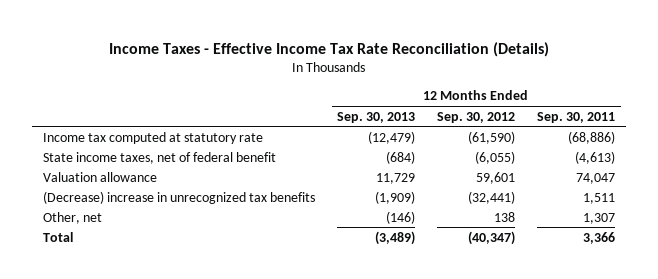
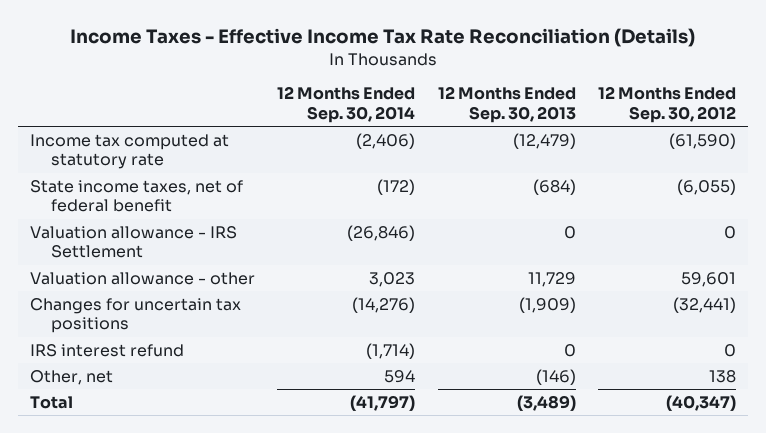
[537,111,616,123] Sep. 30, 2011 -> none
none -> [277,86,416,123] 12 Months Ended Sep. 30, 2014
none -> [29,225,237,259] Valuation allowance - IRS Settlement
[43,171,158,182] Valuation allowance -> [29,271,255,285] Valuation allowance - other
[43,190,316,204] (Decrease) increase in unrecognized tax benefits -> [29,297,241,334] Changes for uncertain tax positions
none -> [29,343,184,357] IRS interest refund

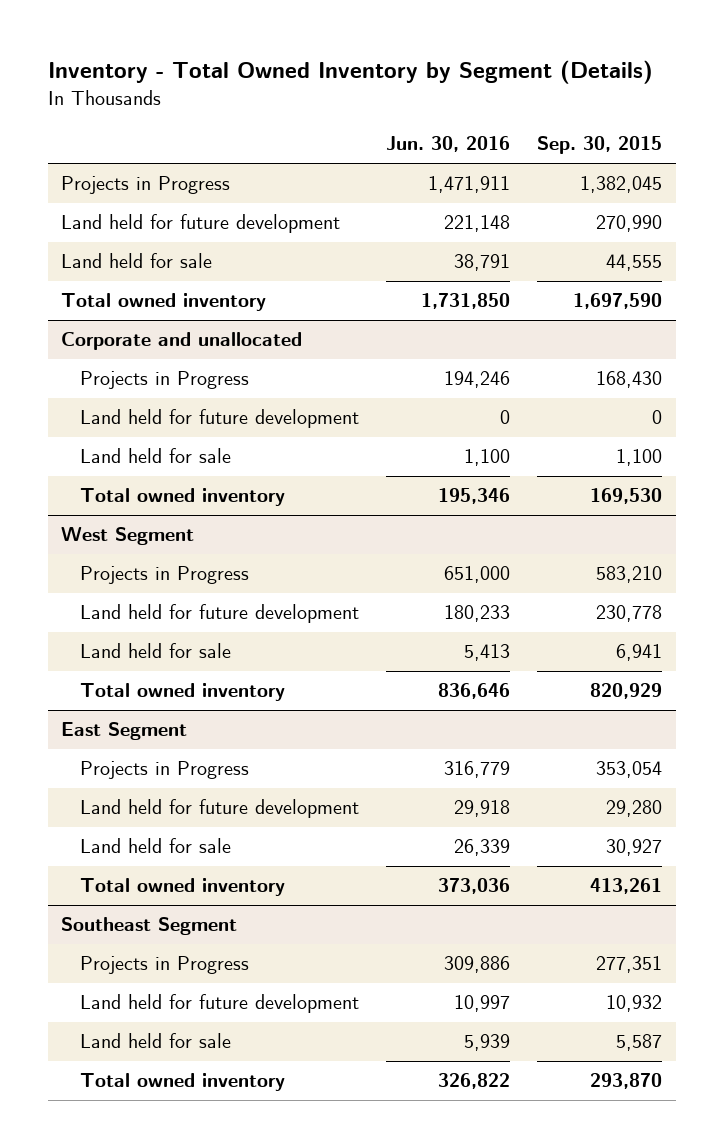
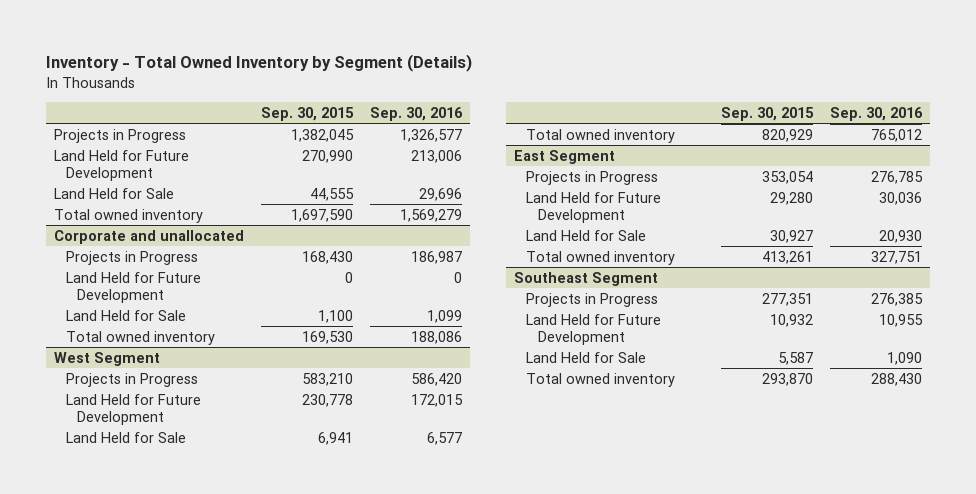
[386,136,511,153] Jun. 30, 2016 -> none
none -> [369,106,463,121] Sep. 30, 2016
[61,214,341,234] Land held for future development -> [54,149,190,181] Land Held for Future Development
[61,253,213,269] Land held for sale -> [54,187,175,199] Land Held for Sale
[80,409,360,429] Land held for future development -> [65,271,201,303] Land Held for Future Development
[80,448,232,464] Land held for sale -> [65,309,186,321] Land Held for Sale
[80,604,360,624] Land held for future development -> [65,393,201,425] Land Held for Future Development
[80,643,232,659] Land held for sale -> [65,431,186,443] Land Held for Sale
[80,799,360,819] Land held for future development -> [525,191,661,223] Land Held for Future Development
[80,838,232,854] Land held for sale -> [525,229,646,241] Land Held for Sale
[80,994,360,1014] Land held for future development -> [525,313,661,345] Land Held for Future Development
[80,1033,232,1049] Land held for sale -> [525,351,646,363] Land Held for Sale

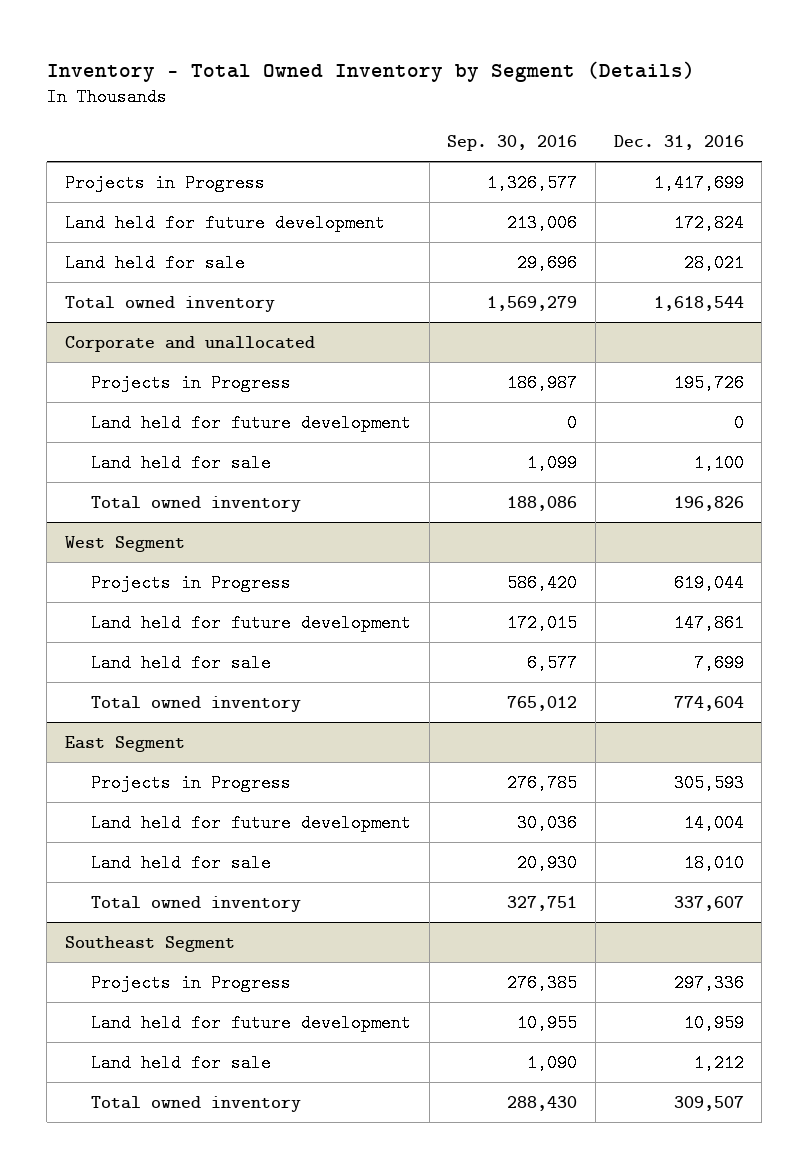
[260,106,354,121] Sep. 30, 2015 -> none
none -> [613,135,744,151] Dec. 31, 2016
[54,149,190,181] Land Held for Future Development -> [65,213,386,232] Land held for future development
[54,187,175,199] Land Held for Sale -> [65,253,246,272] Land held for sale
[65,271,201,303] Land Held for Future Development -> [91,413,412,432] Land held for future development
[65,309,186,321] Land Held for Sale -> [91,453,272,472] Land held for sale
[65,393,201,425] Land Held for Future Development -> [91,613,412,632] Land held for future development
[65,431,186,443] Land Held for Sale -> [91,653,272,672] Land held for sale
[525,191,661,223] Land Held for Future Development -> [91,813,412,832] Land held for future development
[525,229,646,241] Land Held for Sale -> [91,853,272,872] Land held for sale
[525,313,661,345] Land Held for Future Development -> [91,1013,412,1032] Land held for future development
[525,351,646,363] Land Held for Sale -> [91,1053,272,1072] Land held for sale

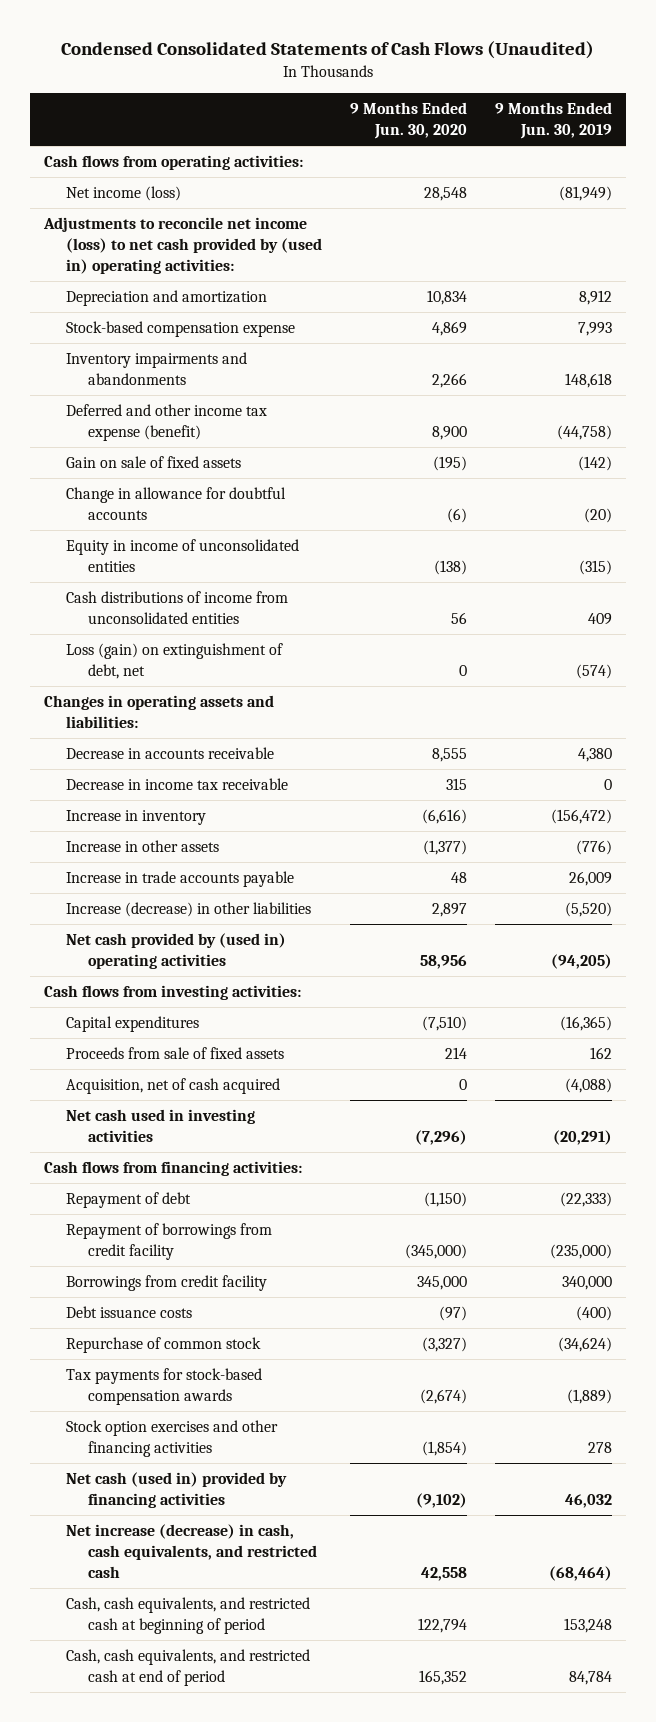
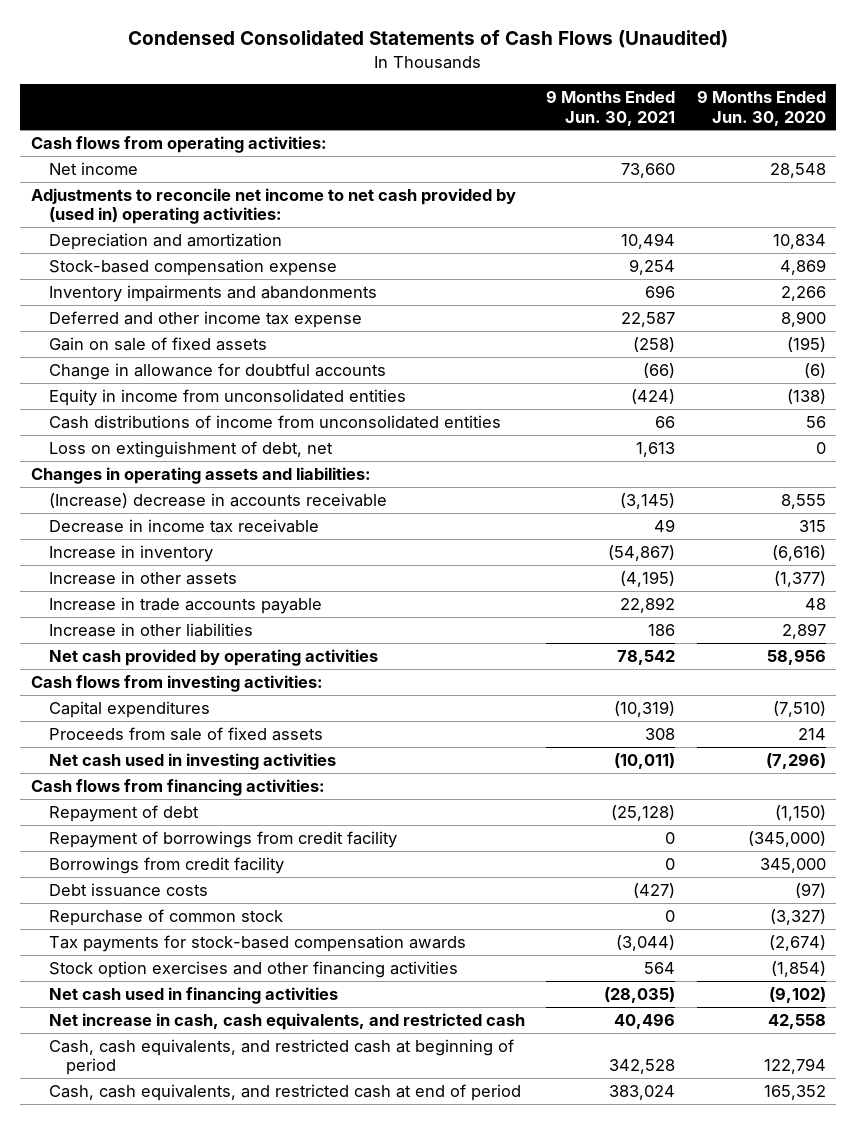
[494,101,612,139] 9 Months Ended Jun. 30, 2019 -> none
none -> [546,90,676,126] 9 Months Ended Jun. 30, 2021
[66,186,182,202] Net income (loss) -> [48,161,138,175] Net income
[42,217,323,274] Adjustments to reconcile net income (loss) to net cash provided by (used in) operating activities: -> [30,187,516,225] Adjustments to reconcile net income to net cash provided by (used in) operating activities:
[66,404,268,442] Deferred and other income tax expense (benefit) -> [48,310,362,328] Deferred and other income tax expense
[66,539,300,573] Equity in income of unconsolidated entities -> [48,388,406,406] Equity in income from unconsolidated entities
[66,643,284,680] Loss (gain) on extinguishment of debt, net -> [48,440,333,458] Loss on extinguishment of debt, net
[66,747,275,760] Decrease in accounts receivable -> [48,492,387,508] (Increase) decrease in accounts receivable
[66,902,312,918] Increase (decrease) in other liabilities -> [48,622,253,637] Increase in other liabilities
[66,933,287,970] Net cash provided by (used in) operating activities -> [48,648,378,666] Net cash provided by operating activities
[66,1078,281,1095] Acquisition, net of cash acquired -> none
[66,1472,288,1509] Net cash (used in) provided by financing activities -> [48,986,338,1004] Net cash used in financing activities
[66,1524,318,1578] Net increase (decrease) in cash, cash equivalents, and restricted cash -> [48,1012,525,1030] Net increase in cash, cash equivalents, and restricted cash

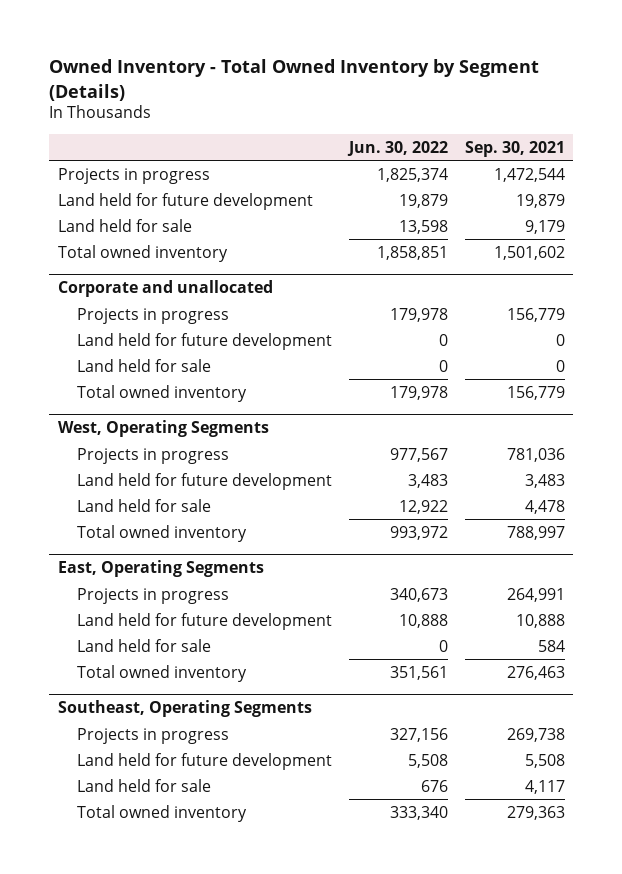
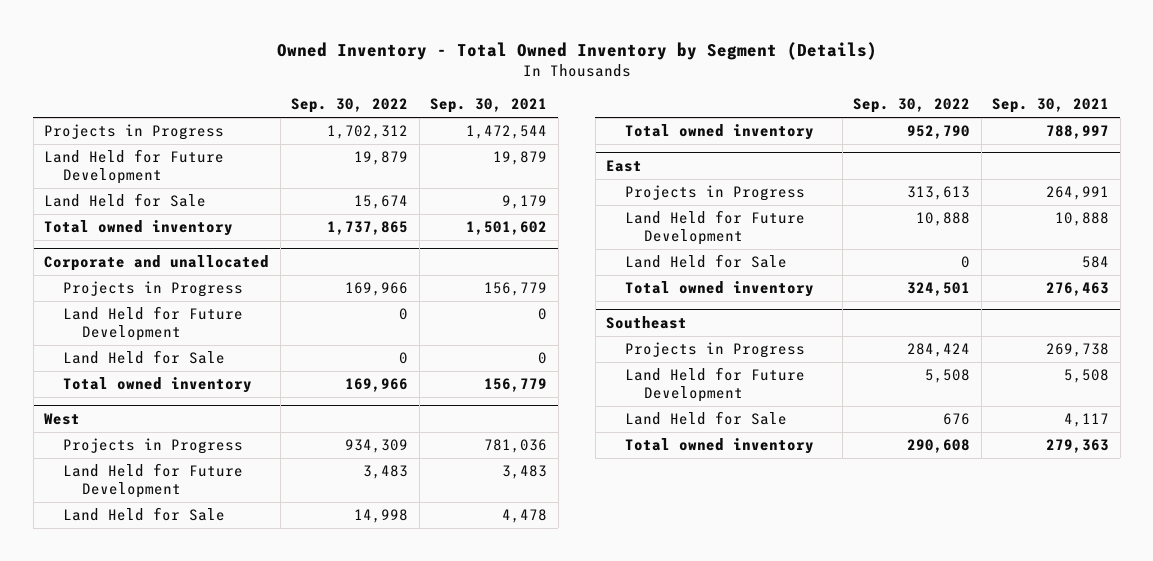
[346,140,448,156] Jun. 30, 2022 -> none
none -> [291,98,409,114] Sep. 30, 2022
[57,167,210,184] Projects in progress -> [44,124,225,141] Projects in Progress
[57,192,313,210] Land held for future development -> [44,149,225,184] Land Held for Future Development
[57,218,192,232] Land held for sale -> [44,193,207,208] Land Held for Sale
[77,307,230,324] Projects in progress -> [63,281,244,298] Projects in Progress
[77,332,333,350] Land held for future development -> [63,306,244,341] Land Held for Future Development
[77,358,212,372] Land held for sale -> [63,350,226,365] Land Held for Sale
[57,419,269,437] West, Operating Segments -> none
none -> [44,413,81,426] West
[77,447,230,464] Projects in progress -> [63,438,244,455] Projects in Progress
[77,472,333,490] Land held for future development -> [63,463,244,498] Land Held for Future Development
[77,498,212,512] Land held for sale -> [63,507,226,522] Land Held for Sale
[57,559,264,577] East, Operating Segments -> none
none -> [606,160,643,173] East
[77,587,230,604] Projects in progress -> [625,185,806,202] Projects in Progress
[77,612,333,630] Land held for future development -> [625,210,806,245] Land Held for Future Development
[77,638,212,652] Land held for sale -> [625,254,788,269] Land Held for Sale
[57,699,312,717] Southeast, Operating Segments -> none
none -> [606,316,688,330] Southeast
[77,727,230,744] Projects in progress -> [625,342,806,359] Projects in Progress
[77,752,333,770] Land held for future development -> [625,367,806,402] Land Held for Future Development
[77,778,212,792] Land held for sale -> [625,411,788,426] Land Held for Sale

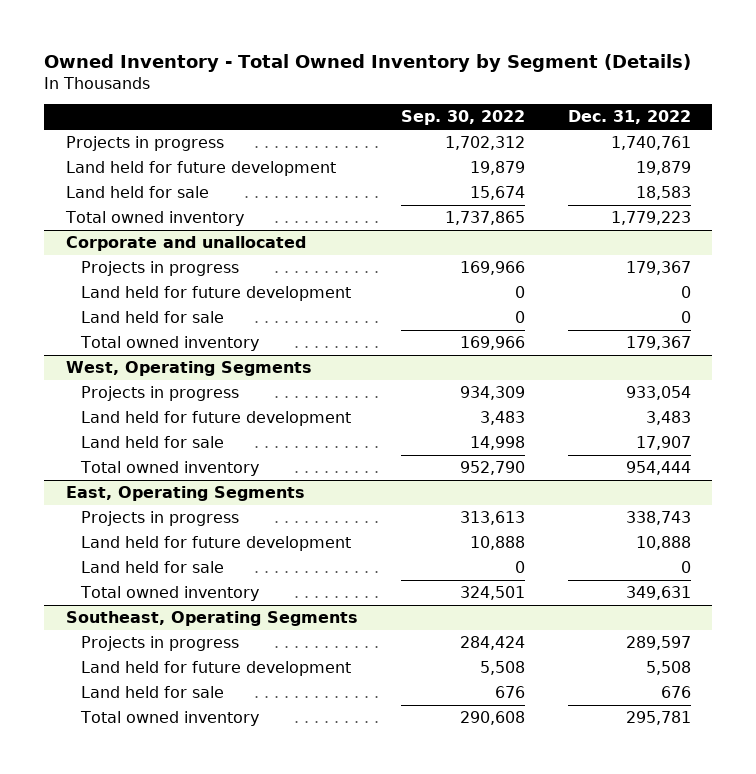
[430,98,548,114] Sep. 30, 2021 -> none
none -> [567,110,691,125] Dec. 31, 2022
[44,124,225,141] Projects in Progress -> [65,136,224,152] Projects in progress
[44,149,225,184] Land Held for Future Development -> [65,161,336,177] Land held for future development
[44,193,207,208] Land Held for Sale -> [65,186,209,199] Land held for sale
[63,281,244,298] Projects in Progress -> [81,261,240,277] Projects in progress
[63,306,244,341] Land Held for Future Development -> [81,286,352,302] Land held for future development
[63,350,226,365] Land Held for Sale -> [81,311,225,324] Land held for sale
[44,413,81,426] West -> none
none -> [65,361,312,377] West, Operating Segments
[63,438,244,455] Projects in Progress -> [81,386,240,402] Projects in progress
[63,463,244,498] Land Held for Future Development -> [81,411,352,427] Land held for future development
[63,507,226,522] Land Held for Sale -> [81,436,225,449] Land held for sale
[606,160,643,173] East -> none
none -> [65,486,305,502] East, Operating Segments
[625,185,806,202] Projects in Progress -> [81,511,240,527] Projects in progress
[625,210,806,245] Land Held for Future Development -> [81,536,352,552] Land held for future development
[625,254,788,269] Land Held for Sale -> [81,561,225,574] Land held for sale
[606,316,688,330] Southeast -> none
none -> [65,611,358,627] Southeast, Operating Segments
[625,342,806,359] Projects in Progress -> [81,636,240,652] Projects in progress
[625,367,806,402] Land Held for Future Development -> [81,661,352,677] Land held for future development
[625,411,788,426] Land Held for Sale -> [81,686,225,699] Land held for sale

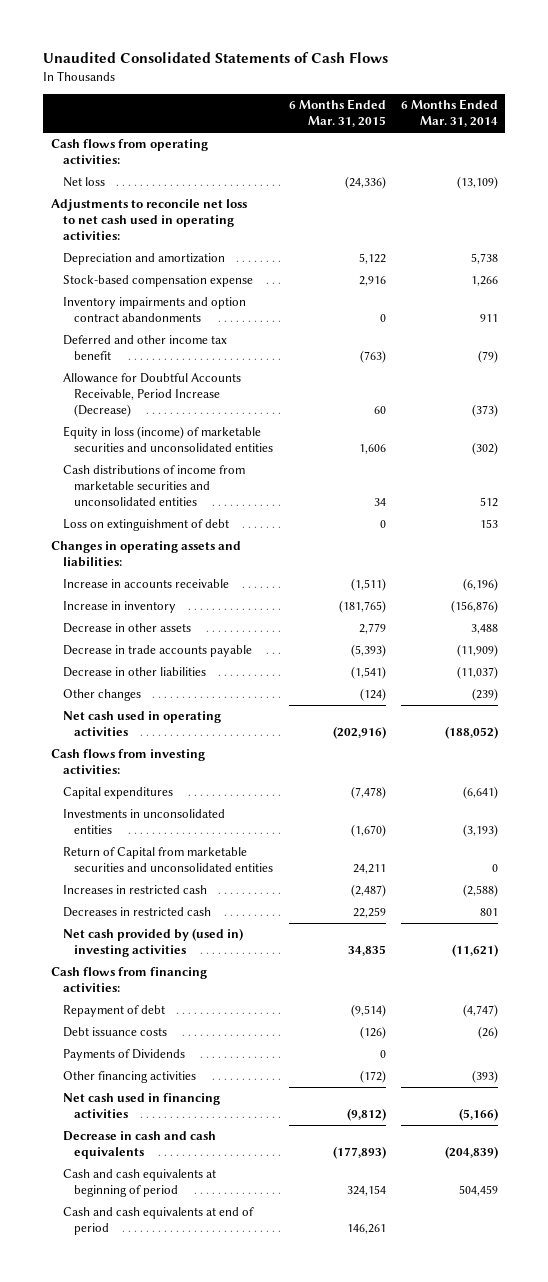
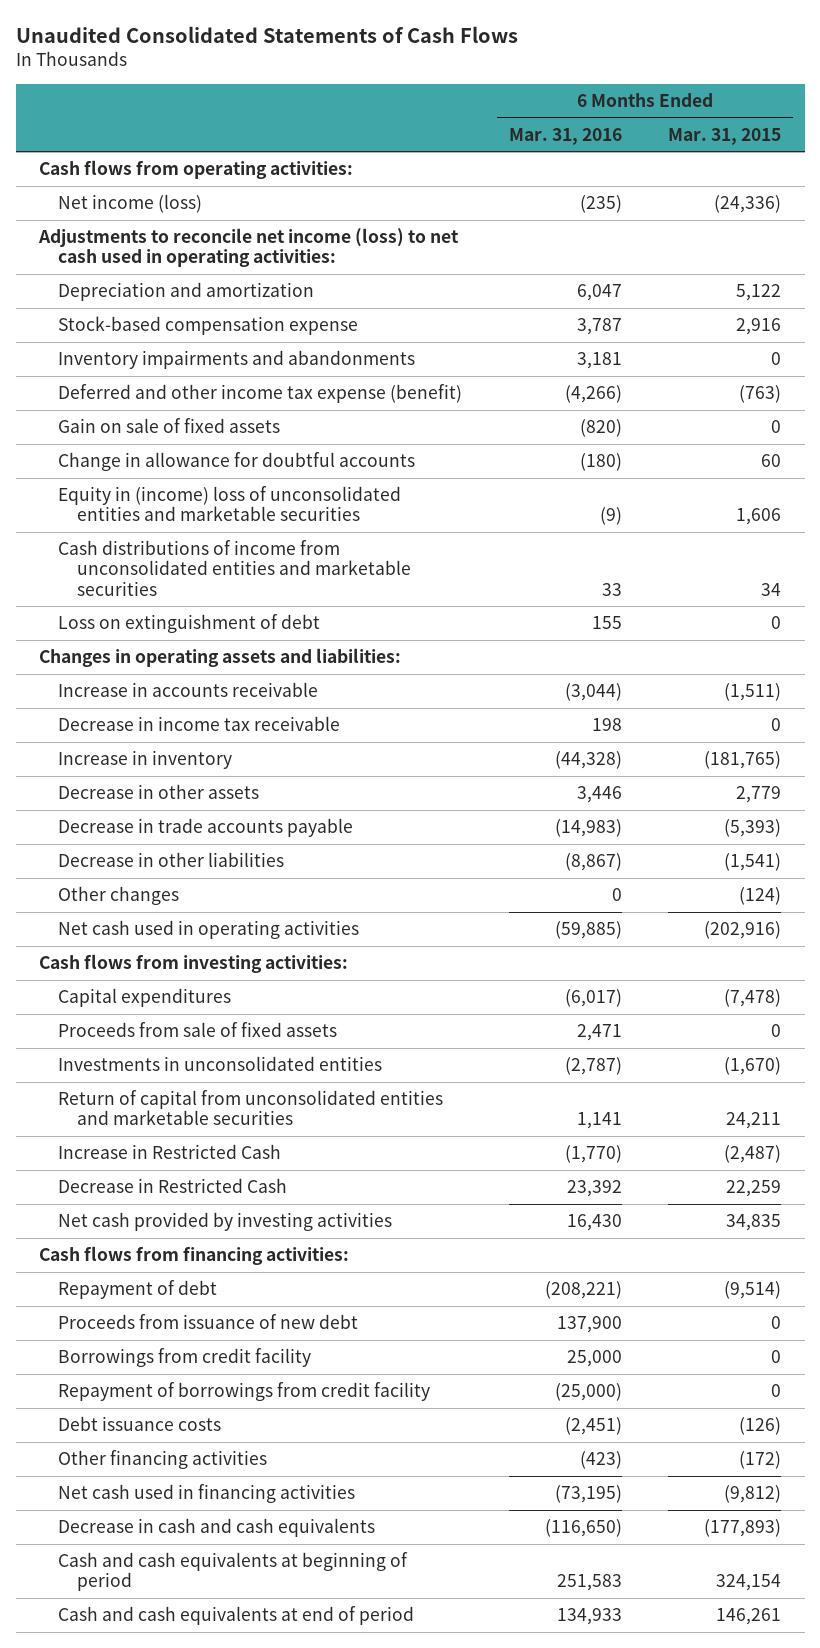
[400,99,498,128] 6 Months Ended Mar. 31, 2014 -> none
none -> [508,127,622,145] Mar. 31, 2016
[62,177,105,188] Net loss -> [58,194,203,214] Net income (loss)
[50,199,247,241] Adjustments to reconcile net loss to net cash used in operating activities: -> [37,228,459,268] Adjustments to reconcile net income (loss) to net cash used in operating activities:
[62,297,246,323] Inventory impairments and option contract abandonments -> [58,350,416,370] Inventory impairments and abandonments
[62,335,227,361] Deferred and other income tax benefit -> [58,384,463,404] Deferred and other income tax expense (benefit)
none -> [58,418,281,434] Gain on sale of fixed assets
[62,373,241,418] Allowance for Doubtful Accounts Receivable, Period Increase (Decrease) -> [58,452,416,472] Change in allowance for doubtful accounts
[62,426,274,453] Equity in loss (income) of marketable securities and unconsolidated entities -> [58,486,402,522] Equity in (income) loss of unconsolidated entities and marketable securities
[62,465,245,507] Cash distributions of income from marketable securities and unconsolidated entities -> [58,540,412,596] Cash distributions of income from unconsolidated entities and marketable securities
none -> [58,716,341,732] Decrease in income tax receivable
none -> [58,1022,338,1038] Proceeds from sale of fixed assets
[62,847,274,873] Return of Capital from marketable securities and unconsolidated entities -> [58,1090,444,1126] Return of capital from unconsolidated entities and marketable securities
[62,885,207,895] Increases in restricted cash -> [58,1144,282,1160] Increase in Restricted Cash
[62,907,211,918] Decreases in restricted cash -> [58,1178,288,1194] Decrease in Restricted Cash
[62,928,243,958] Net cash provided by (used in) investing activities -> [58,1212,393,1232] Net cash provided by investing activities
none -> [58,1314,359,1330] Proceeds from issuance of new debt
none -> [58,1348,312,1368] Borrowings from credit facility
none -> [58,1382,431,1402] Repayment of borrowings from credit facility
[62,1049,185,1062] Payments of Dividends -> none

